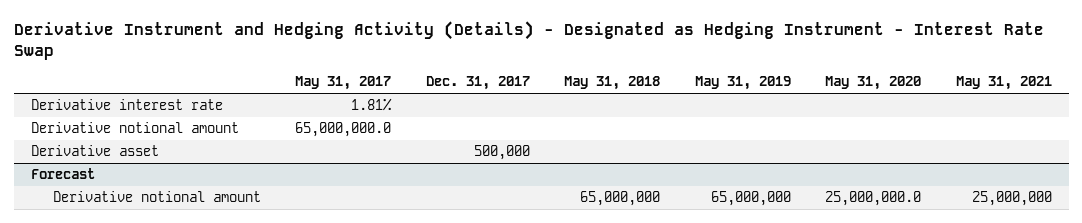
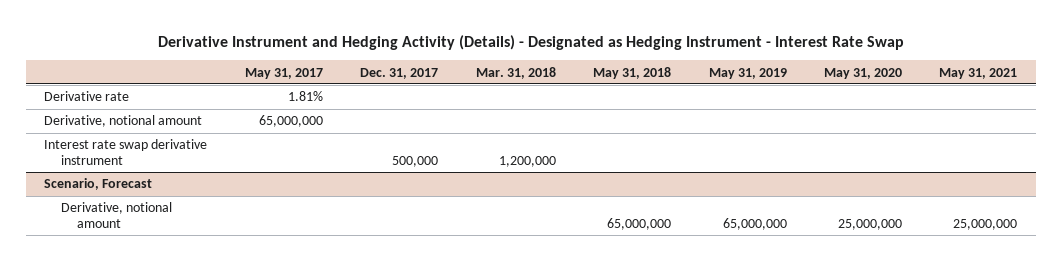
none -> [475,66,556,79] Mar. 31, 2018
[30,168,95,180] Forecast -> none
[52,191,261,203] Derivative notional amount -> none
[30,99,223,111] Derivative interest rate -> [44,91,130,102] Derivative rate
[30,122,239,134] Derivative notional amount -> [44,115,203,128] Derivative, notional amount
[295,122,392,138] 65,000,000.0 -> [258,115,323,128] 65,000,000
[30,145,159,157] Derivative asset -> [44,139,208,166] Interest rate swap derivative instrument
none -> [44,178,153,191] Scenario, Forecast
none -> [60,202,172,229] Derivative, notional amount

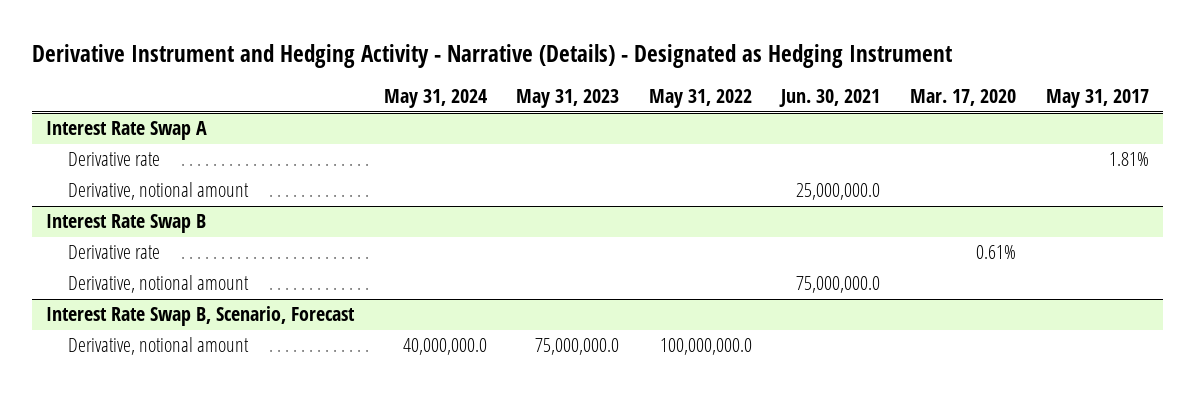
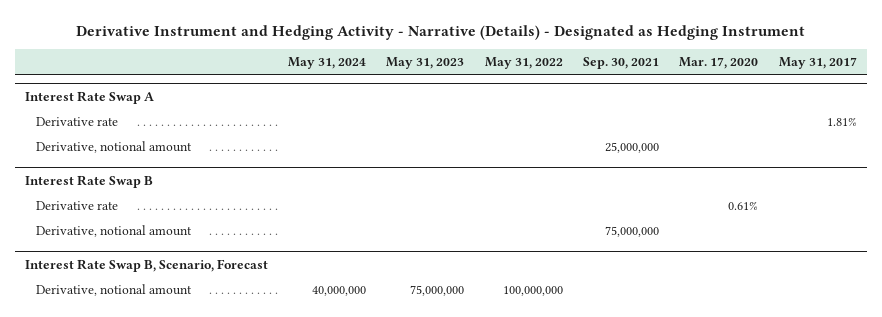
[779,89,881,108] Jun. 30, 2021 -> none
none -> [583,57,660,70] Sep. 30, 2021
[402,338,487,356] 40,000,000.0 -> [312,285,367,296] 40,000,000
[535,338,620,356] 75,000,000.0 -> [410,284,465,296] 75,000,000
[659,338,752,356] 100,000,000.0 -> [502,285,563,296] 100,000,000

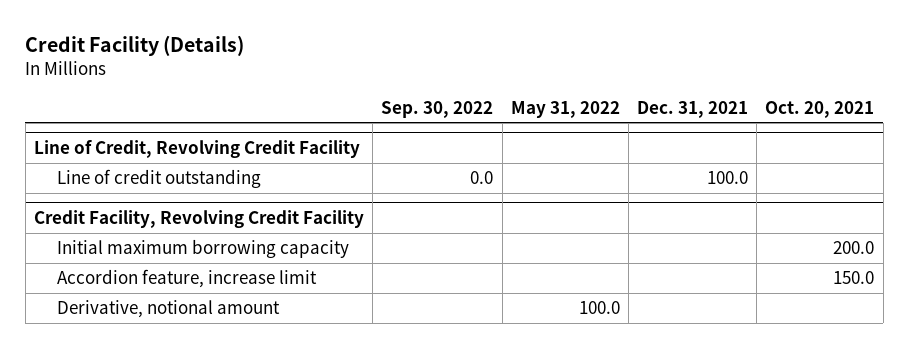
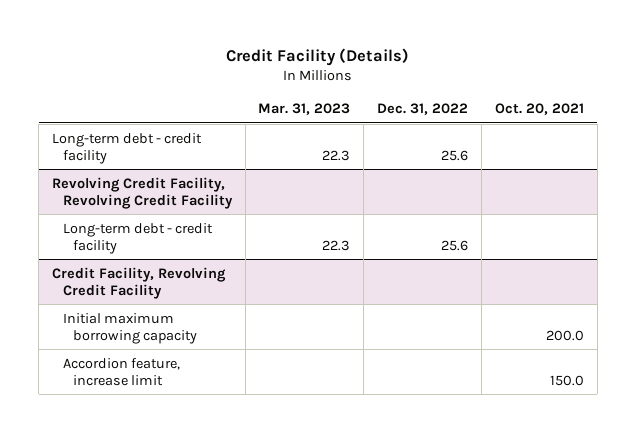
[381,100,494,118] Sep. 30, 2022 -> none
[510,100,620,118] May 31, 2022 -> none
[637,100,749,118] Dec. 31, 2021 -> none
none -> [258,103,351,116] Mar. 31, 2023
none -> [377,103,469,116] Dec. 31, 2022
none -> [52,132,203,164] Long-term debt - credit facility
[33,140,360,159] Line of Credit, Revolving Credit Facility -> [52,176,233,209] Revolving Credit Facility, Revolving Credit Facility
[56,169,261,189] Line of credit outstanding -> [62,222,213,254] Long-term debt - credit facility
[56,300,280,319] Derivative, notional amount -> none

